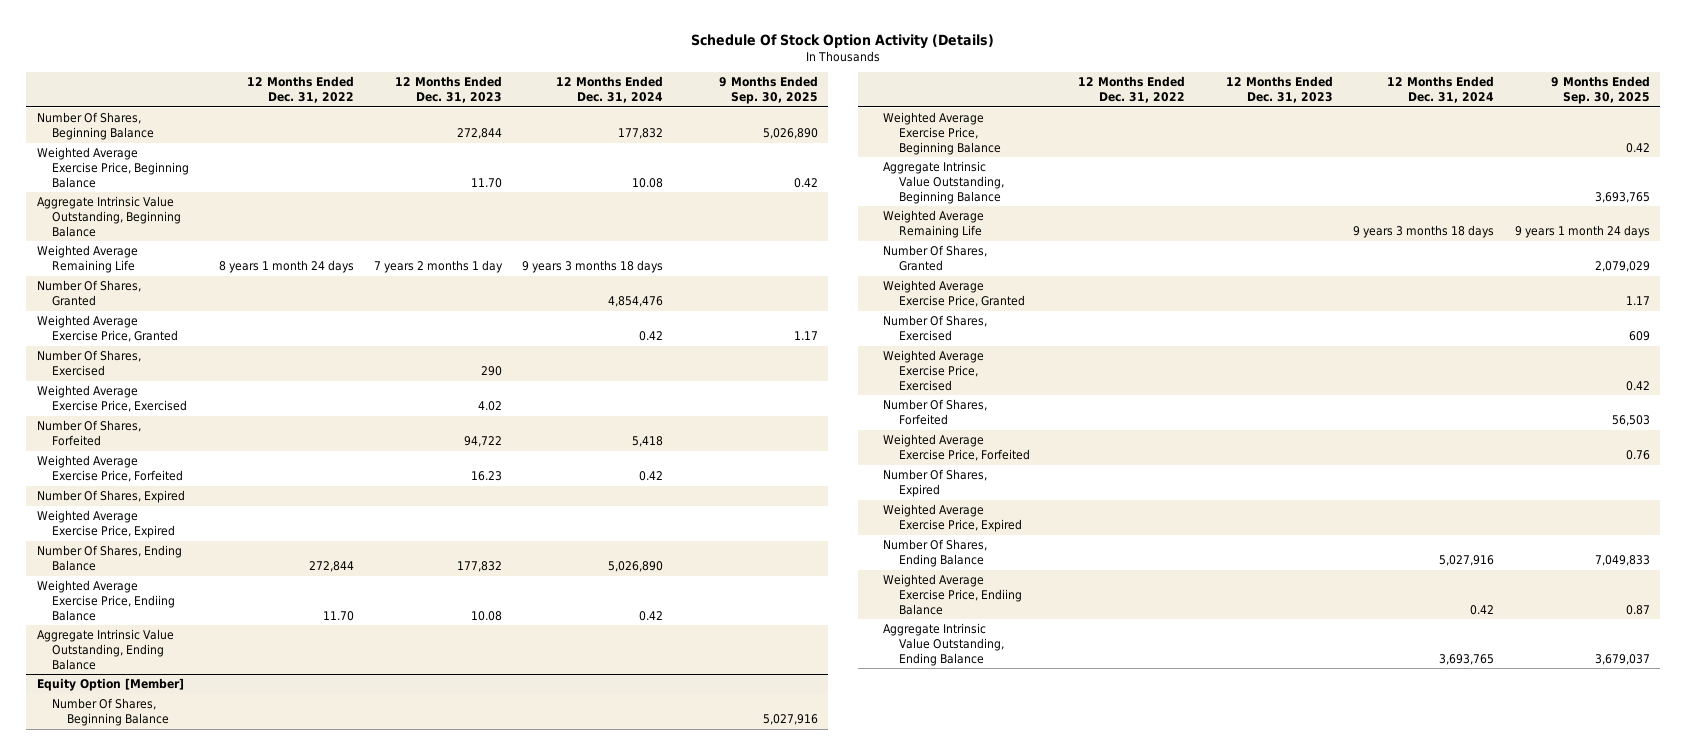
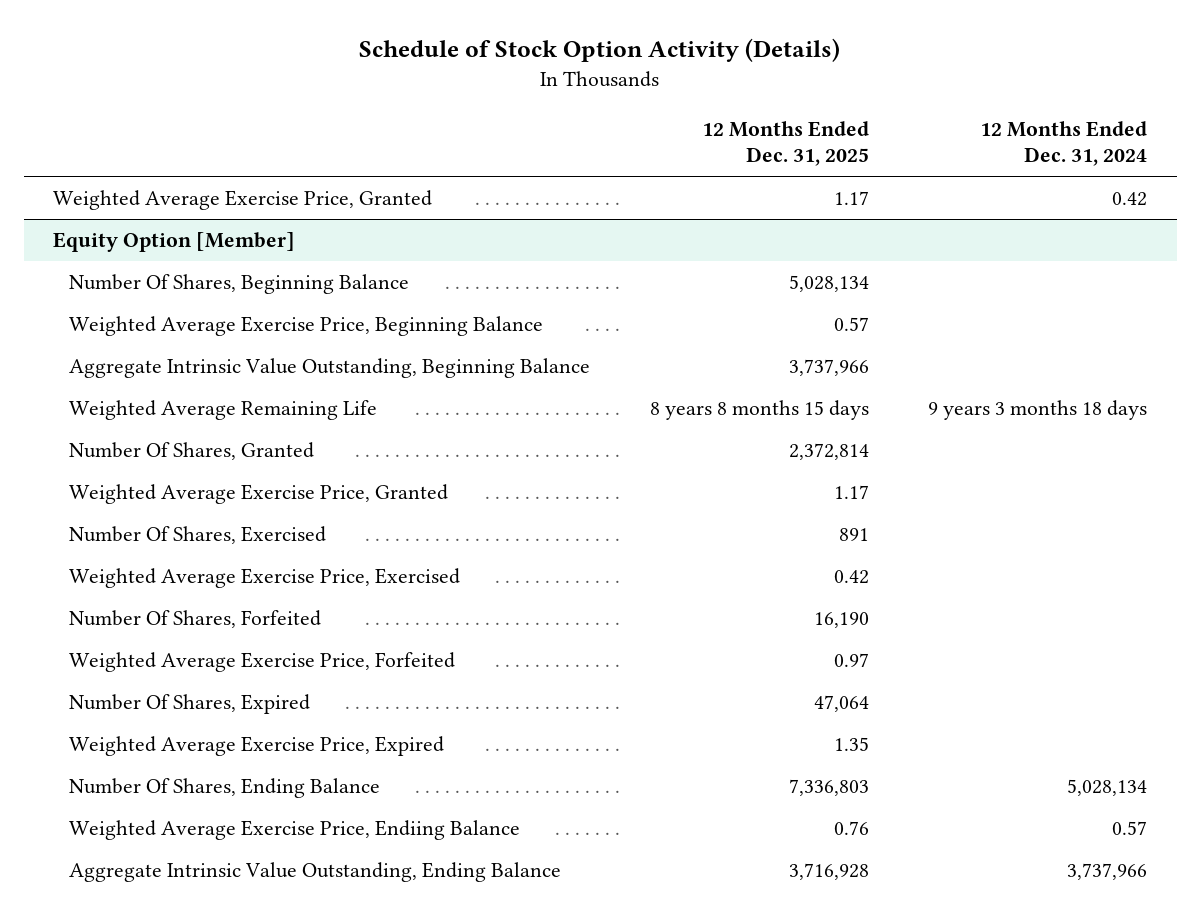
[691,33,995,49] Schedule Of Stock Option Activity (Details) -> [359,38,841,63] Schedule of Stock Option Activity (Details)
[246,76,354,104] 12 Months Ended Dec. 31, 2022 -> none
[394,76,502,104] 12 Months Ended Dec. 31, 2023 -> none
[719,76,819,105] 9 Months Ended Sep. 30, 2025 -> none
none -> [701,120,869,167] 12 Months Ended Dec. 31, 2025
[36,112,155,140] Number Of Shares, Beginning Balance -> none
[36,147,190,188] Weighted Average Exercise Price, Beginning Balance -> none
[36,196,182,237] Aggregate Intrinsic Value Outstanding, Beginning Balance -> none
[36,245,138,273] Weighted Average Remaining Life -> none
[36,280,141,306] Number Of Shares, Granted -> none
[36,350,141,376] Number Of Shares, Exercised -> none
[36,385,188,412] Weighted Average Exercise Price, Exercised -> none
[36,420,141,446] Number Of Shares, Forfeited -> none
[36,455,184,482] Weighted Average Exercise Price, Forfeited -> none
[36,490,185,504] Number Of Shares, Expired -> none
[36,510,176,538] Weighted Average Exercise Price, Expired -> none
[36,545,182,571] Number Of Shares, Ending Balance -> none
[36,580,176,621] Weighted Average Exercise Price, Endiing Balance -> none
[36,629,174,670] Aggregate Intrinsic Value Outstanding, Ending Balance -> none
[1439,554,1495,566] 5,027,916 -> [1066,778,1147,796] 5,028,134
[1470,604,1495,615] 0.42 -> [1111,820,1147,835] 0.57
[1439,653,1495,665] 3,693,765 -> [1066,862,1147,880] 3,737,966

